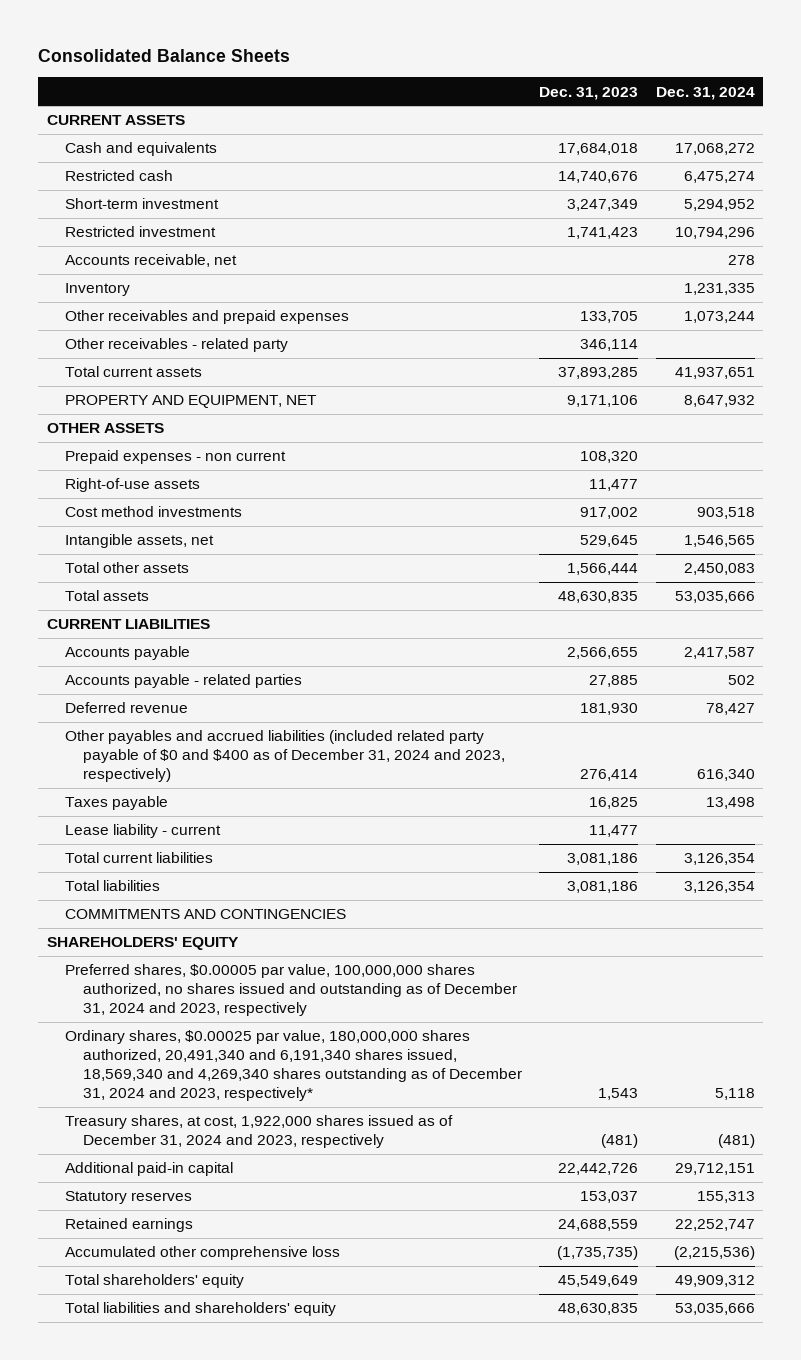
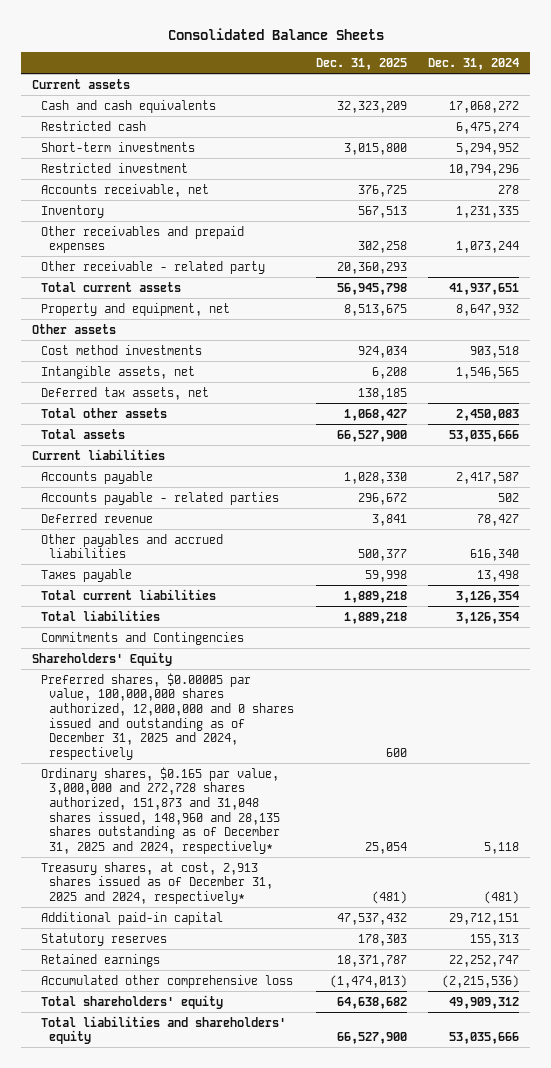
[539,86,639,100] Dec. 31, 2023 -> none
none -> [315,57,407,70] Dec. 31, 2025
[46,115,185,126] CURRENT ASSETS -> [31,78,130,89] Current assets
[64,142,217,157] Cash and equivalents -> [40,99,216,113] Cash and cash equivalents
[64,198,219,210] Short-term investment -> [40,141,195,152] Short-term investments
[64,338,288,353] Other receivables - related party -> [40,260,265,274] Other receivable - related party
[64,450,286,465] Prepaid expenses - non current -> none
[64,478,200,493] Right-of-use assets -> none
[64,395,317,409] PROPERTY AND EQUIPMENT, NET -> [40,302,230,316] Property and equipment, net
[46,423,164,434] OTHER ASSETS -> [31,323,116,334] Other assets
none -> [40,386,209,400] Deferred tax assets, net
[46,619,210,630] CURRENT LIABILITIES -> [31,448,165,460] Current liabilities
[64,730,506,783] Other payables and accrued liabilities (included related party payable of $0 and $400 as of December 31, 2024 and 2023, respectively) -> [40,533,223,559] Other payables and accrued liabilities
[64,824,221,839] Lease liability - current -> none
[64,909,346,920] COMMITMENTS AND CONTINGENCIES -> [40,631,244,645] Commitments and Contingencies
[46,937,239,951] SHAREHOLDERS' EQUITY -> [31,651,172,666] Shareholders' Equity
[64,964,518,1017] Preferred shares, $0.00005 par value, 100,000,000 shares authorized, no shares issued and outstanding as of December 31, 2024 and 2023, respectively -> [40,672,295,760] Preferred shares, $0.00005 par value, 100,000,000 shares authorized, 12,000,000 and 0 shares issued and outstanding as of December 31, 2025 and 2024, respectively
[64,1030,523,1102] Ordinary shares, $0.00025 par value, 180,000,000 shares authorized, 20,491,340 and 6,191,340 shares issued, 18,569,340 and 4,269,340 shares outstanding as of December 31, 2024 and 2023, respectively* -> [40,766,281,854] Ordinary shares, $0.165 par value, 3,000,000 and 272,728 shares authorized, 151,873 and 31,048 shares issued, 148,960 and 28,135 shares outstanding as of December 31, 2025 and 2024, respectively*
[64,1115,453,1149] Treasury shares, at cost, 1,922,000 shares issued as of December 31, 2024 and 2023, respectively -> [40,861,274,904] Treasury shares, at cost, 2,913 shares issued as of December 31, 2025 and 2024, respectively*

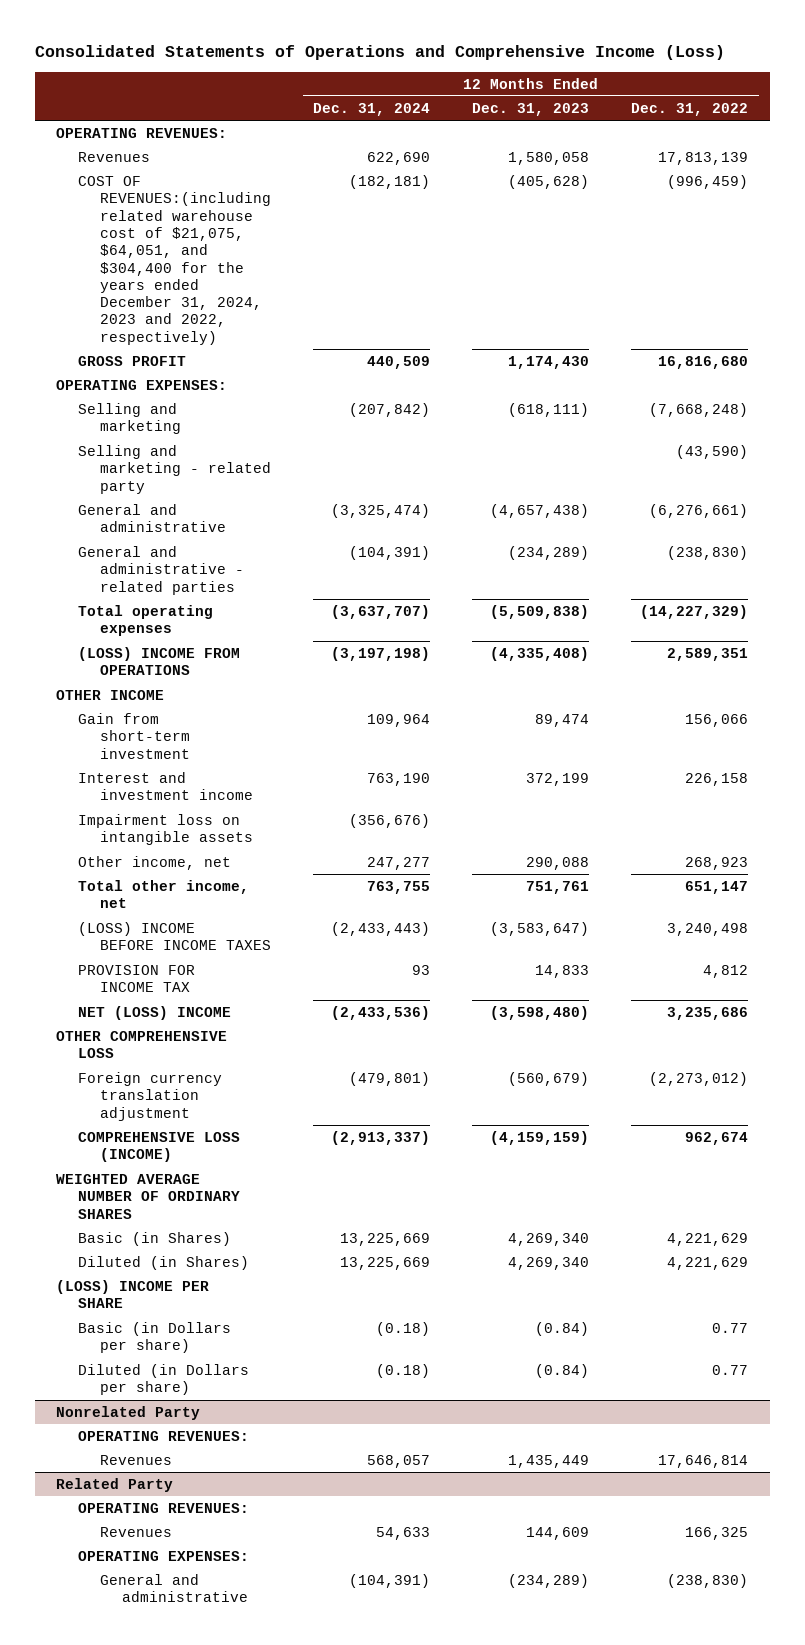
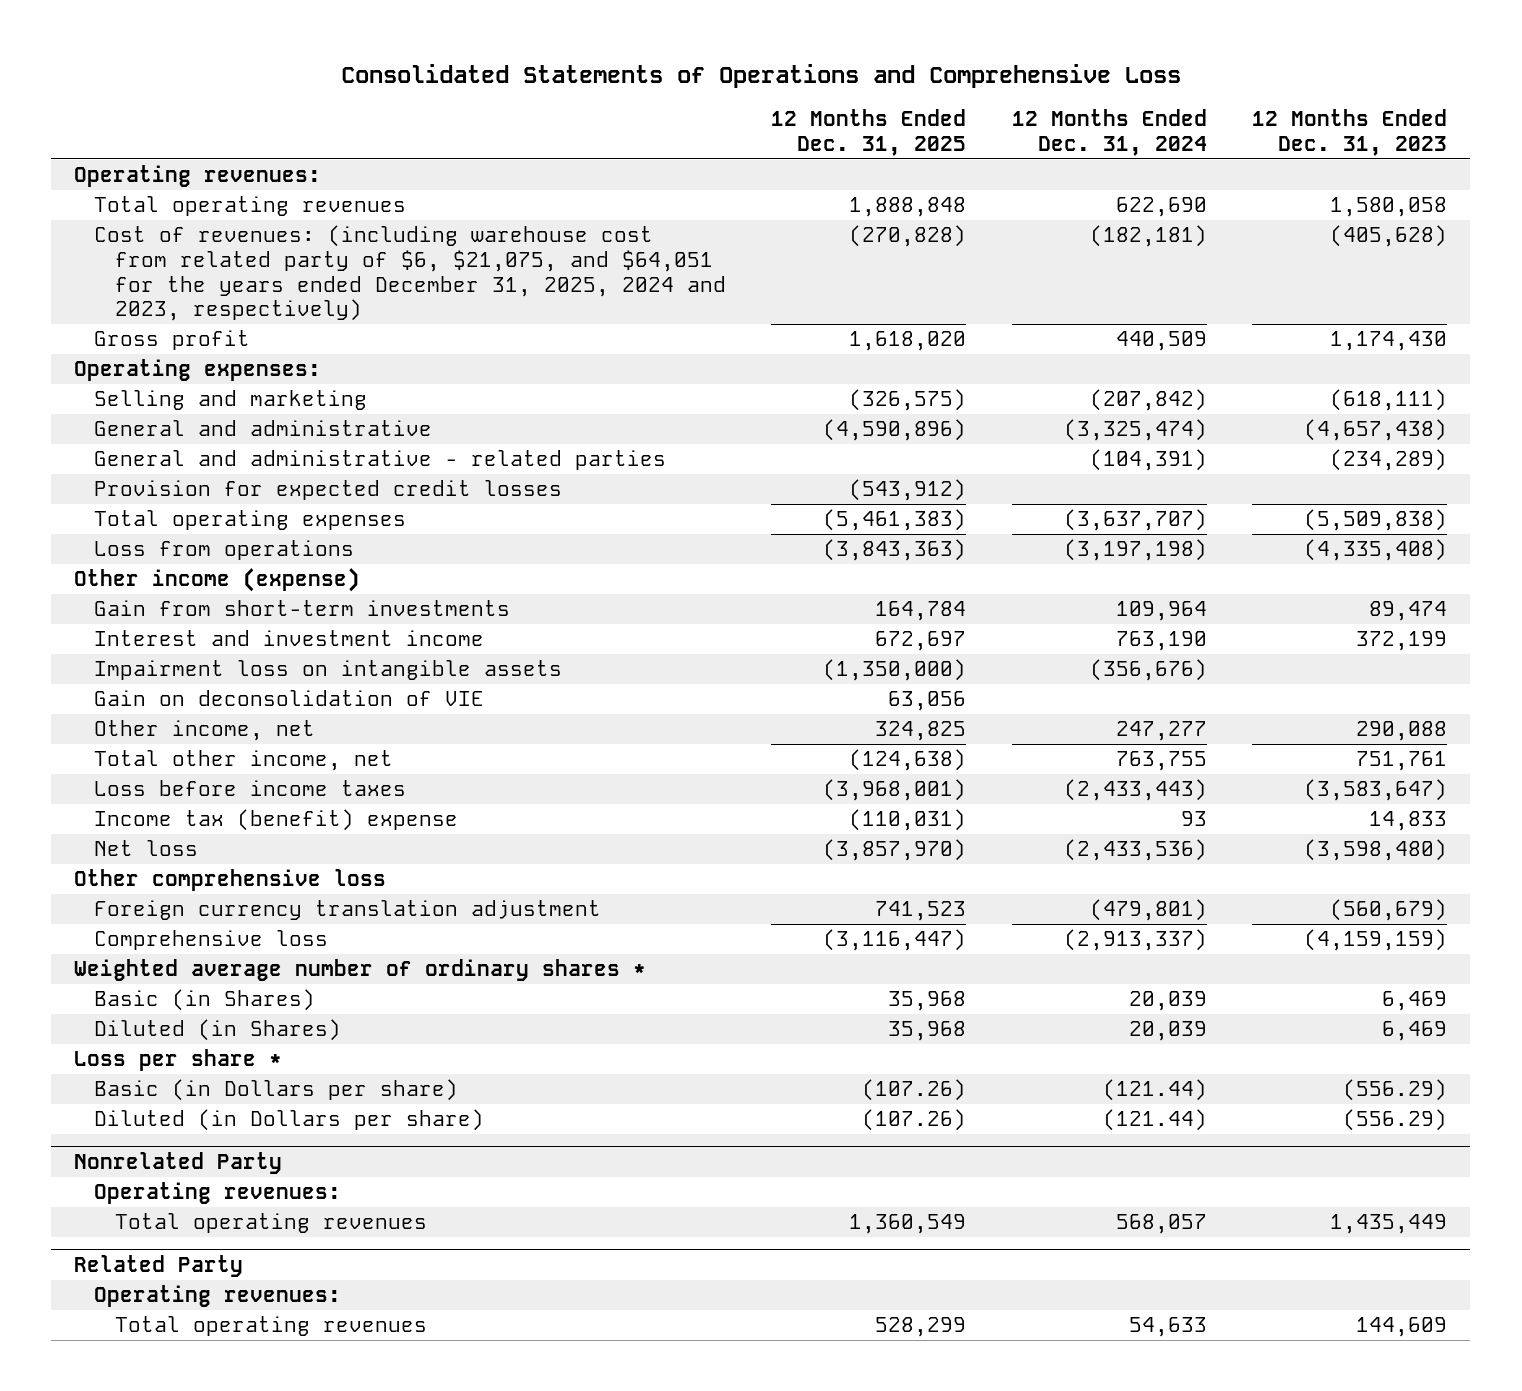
[35,45,726,61] Consolidated Statements of Operations and Comprehensive Income (Loss) -> [340,64,1181,89] Consolidated Statements of Operations and Comprehensive Loss
[631,102,749,116] Dec. 31, 2022 -> none
none -> [771,109,967,156] 12 Months Ended Dec. 31, 2025
[56,127,228,138] OPERATING REVENUES: -> [74,165,322,188] Operating revenues:
[78,151,151,162] Revenues -> [94,196,407,217] Total operating revenues
[78,175,272,345] COST OF REVENUES:(including related warehouse cost of $21,075, $64,051, and $304,400 for the years ended December 31, 2024, 2023 and 2022, respectively) -> [94,225,726,322] Cost of revenues: (including warehouse cost from related party of $6, $21,075, and $64,051 for the years ended December 31, 2025, 2024 and 2023, respectively)
[78,355,187,366] GROSS PROFIT -> [94,330,251,351] Gross profit
[56,379,228,390] OPERATING EXPENSES: -> [74,359,322,382] Operating expenses:
[78,444,272,494] Selling and marketing - related party -> none
none -> [94,480,563,501] Provision for expected credit losses
[78,646,241,676] (LOSS) INCOME FROM OPERATIONS -> [94,540,355,561] Loss from operations
[56,689,165,700] OTHER INCOME -> [74,568,361,593] Other income (expense)
[78,712,191,759] Gain from short-term investment -> [94,600,511,617] Gain from short-term investments
none -> [94,690,485,707] Gain on deconsolidation of VIE
[78,921,272,951] (LOSS) INCOME BEFORE INCOME TAXES -> [94,780,407,797] Loss before income taxes
[78,964,196,993] PROVISION FOR INCOME TAX -> [94,809,459,832] Income tax (benefit) expense
[78,1005,232,1020] NET (LOSS) INCOME -> [94,840,199,857] Net loss
[56,1030,228,1059] OTHER COMPREHENSIVE LOSS -> [74,869,387,892] Other comprehensive loss
[78,1131,241,1163] COMPREHENSIVE LOSS (INCOME) -> [94,930,329,951] Comprehensive loss
[56,1173,241,1219] WEIGHTED AVERAGE NUMBER OF ORDINARY SHARES -> [74,959,647,982] Weighted average number of ordinary shares *
[340,1232,431,1246] 13,225,669 -> [1128,991,1207,1012] 20,039
[508,1232,590,1246] 4,269,340 -> [1382,991,1448,1012] 6,469
[340,1256,431,1270] 13,225,669 -> [1128,1021,1207,1042] 20,039
[508,1256,590,1270] 4,269,340 -> [1382,1021,1448,1042] 6,469
[56,1279,210,1309] (LOSS) INCOME PER SHARE -> [74,1049,283,1072] Loss per share *
[376,1321,431,1336] (0.18) -> [1102,1079,1207,1102] (121.44)
[535,1321,590,1336] (0.84) -> [1343,1079,1448,1102] (556.29)
[376,1363,431,1378] (0.18) -> [1102,1109,1207,1132] (121.44)
[535,1363,590,1378] (0.84) -> [1343,1109,1448,1132] (556.29)
[78,1430,250,1441] OPERATING REVENUES: -> [94,1182,342,1205] Operating revenues:
[100,1454,173,1465] Revenues -> [114,1213,427,1234] Total operating revenues
[78,1550,250,1561] OPERATING EXPENSES: -> none
[100,1573,248,1603] General and administrative -> none
[78,1502,250,1513] OPERATING REVENUES: -> [94,1285,342,1308] Operating revenues:
[100,1526,173,1537] Revenues -> [114,1316,427,1337] Total operating revenues

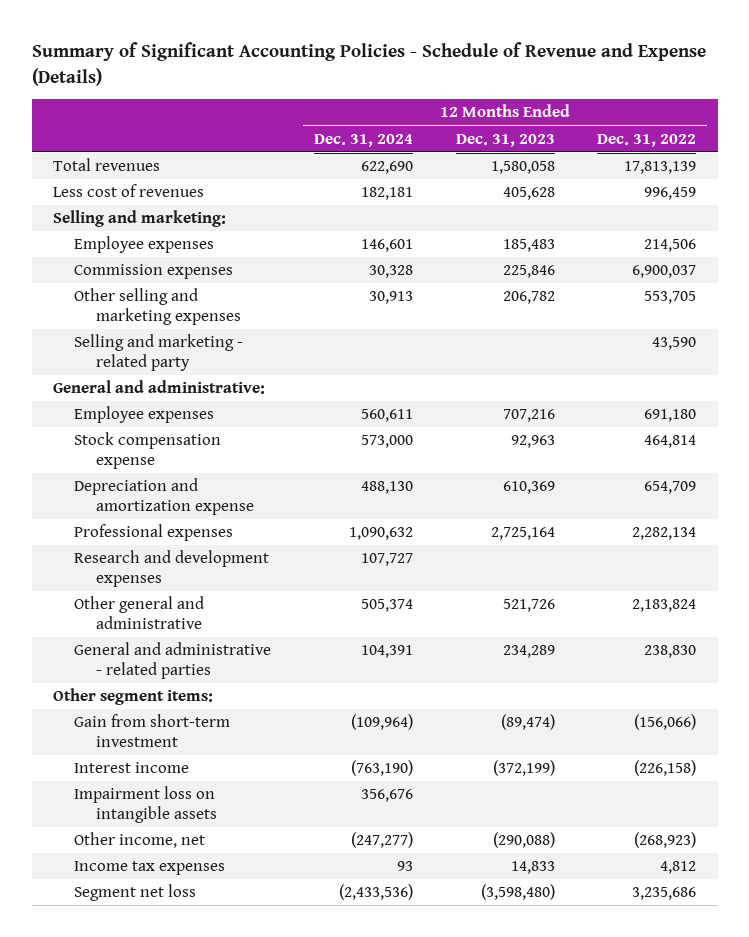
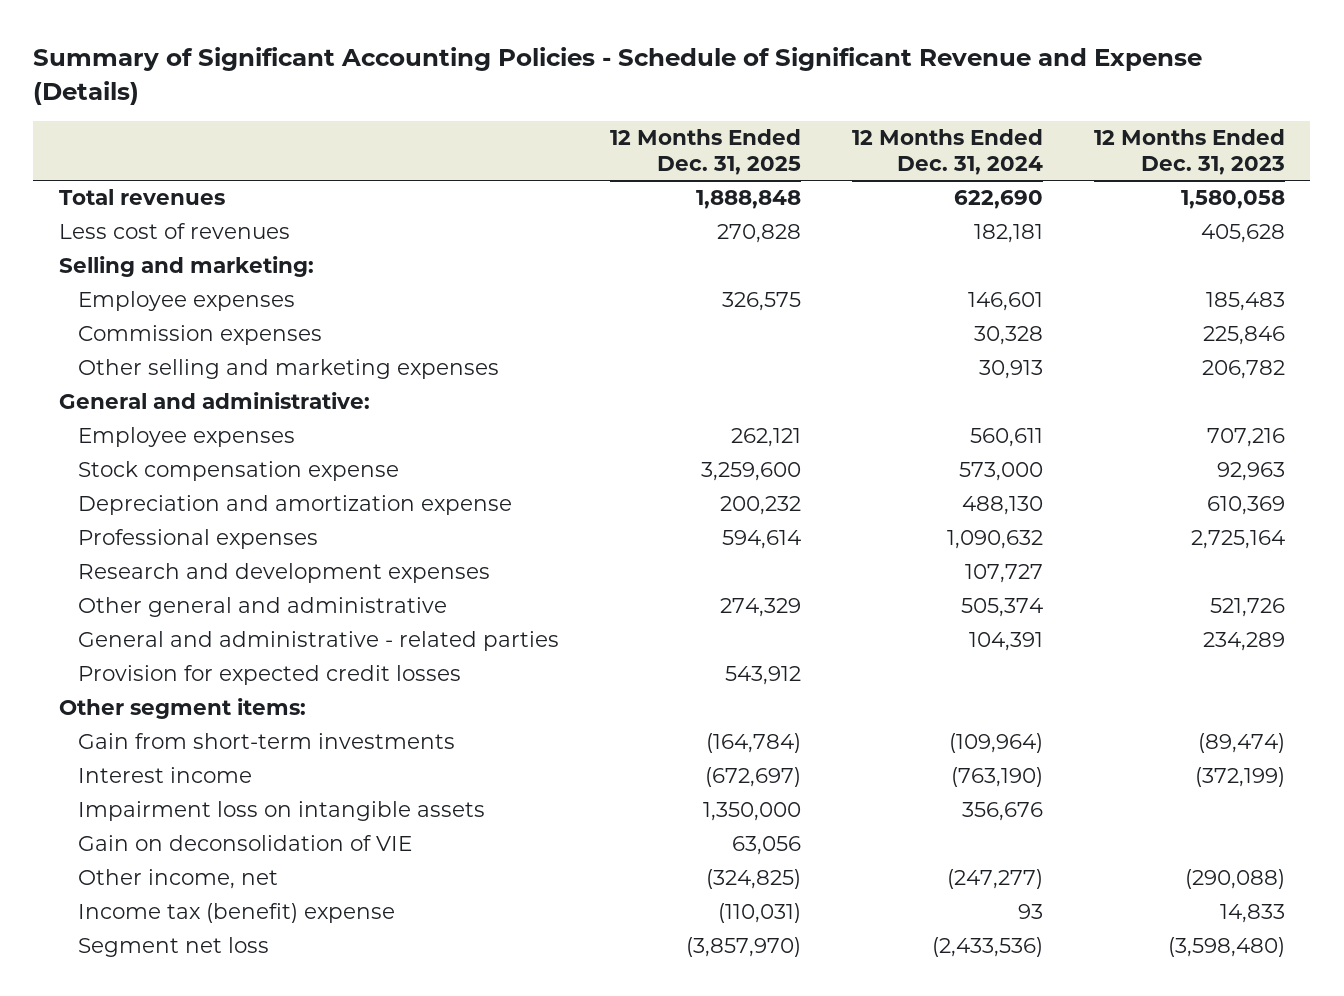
[31,42,706,86] Summary of Significant Accounting Policies - Schedule of Revenue and Expense (Details) -> [33,47,1203,105] Summary of Significant Accounting Policies - Schedule of Significant Revenue and Expense (Details)
[597,133,697,147] Dec. 31, 2022 -> none
none -> [610,129,802,175] 12 Months Ended Dec. 31, 2025
[74,334,244,372] Selling and marketing - related party -> none
none -> [78,665,462,686] Provision for expected credit losses
[74,714,231,748] Gain from short-term investment -> [78,733,456,750] Gain from short-term investments
none -> [78,835,413,852] Gain on deconsolidation of VIE
[74,861,226,876] Income tax expenses -> [78,903,396,924] Income tax (benefit) expense

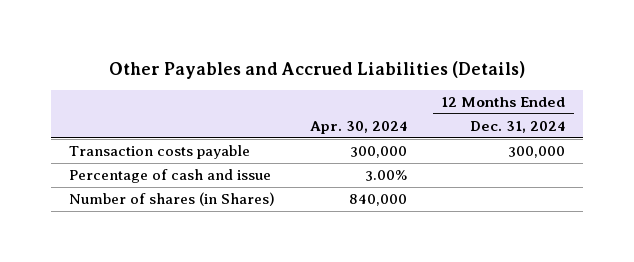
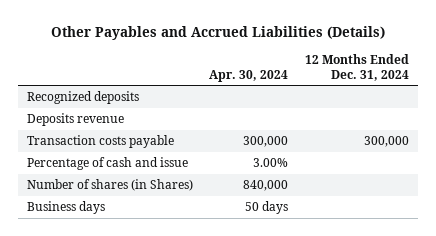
none -> [26,91,139,105] Recognized deposits
none -> [26,113,124,127] Deposits revenue
none -> [26,201,105,215] Business days

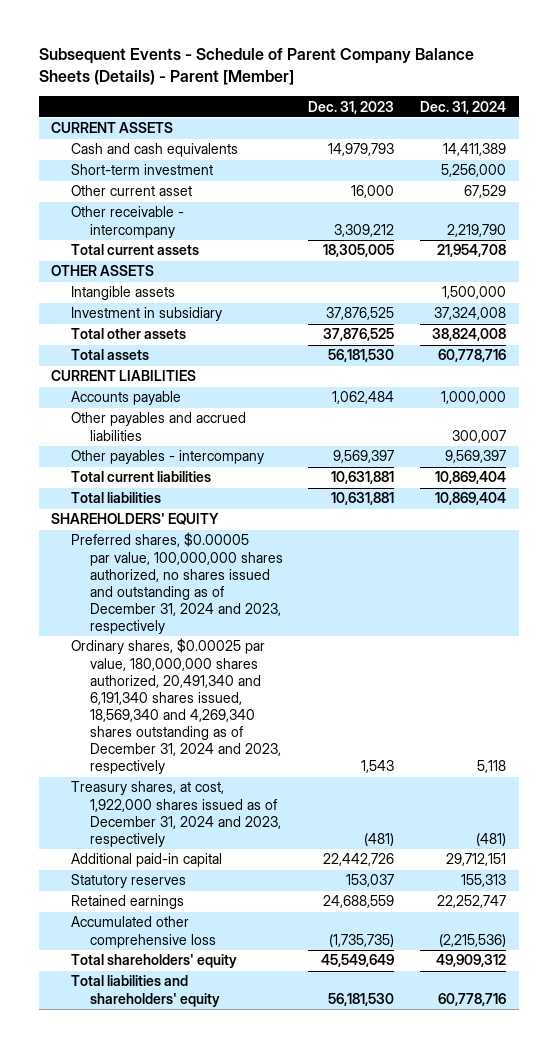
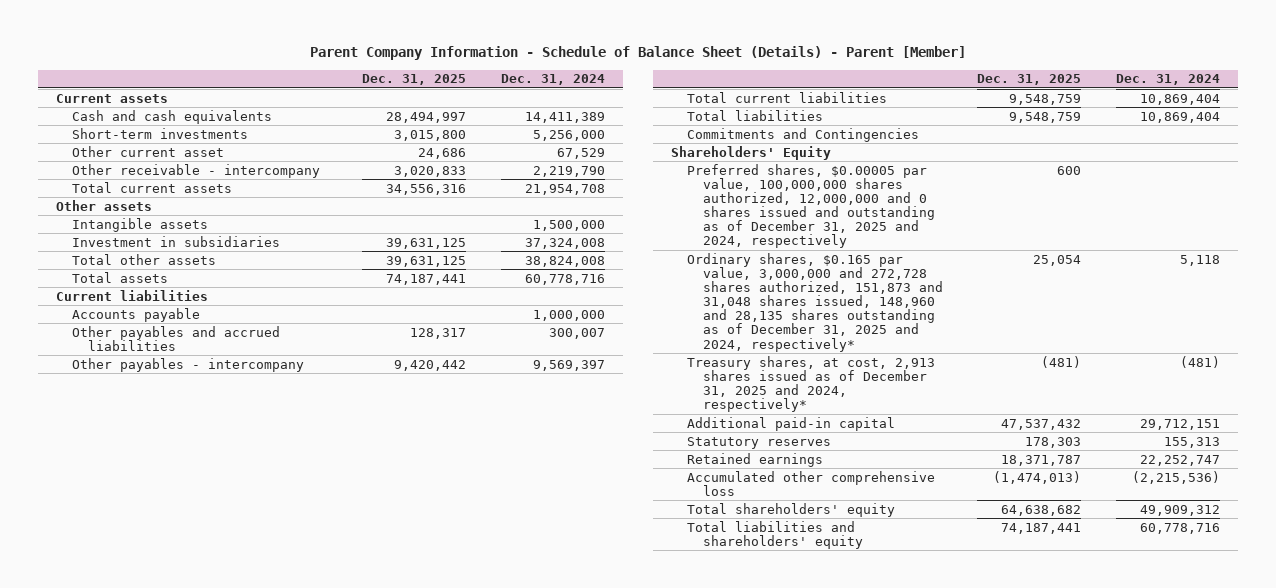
[38,48,474,86] Subsequent Events - Schedule of Parent Company Balance Sheets (Details) - Parent [Member] -> [309,46,966,61] Parent Company Information - Schedule of Balance Sheet (Details) - Parent [Member]
[308,100,395,114] Dec. 31, 2023 -> none
none -> [362,74,467,86] Dec. 31, 2025
[51,122,174,134] CURRENT ASSETS -> [55,93,168,103] Current assets
[70,164,213,176] Short-term investment -> [71,127,248,139] Short-term investments
[51,265,155,277] OTHER ASSETS -> [55,199,152,211] Other assets
[70,307,222,322] Investment in subsidiary -> [71,235,280,247] Investment in subsidiaries
[51,370,197,382] CURRENT LIABILITIES -> [55,289,208,301] Current liabilities
none -> [686,127,919,142] Commitments and Contingencies
[51,513,220,526] SHAREHOLDERS' EQUITY -> [670,145,831,160] Shareholders' Equity
[70,532,284,635] Preferred shares, $0.00005 par value, 100,000,000 shares authorized, no shares issued and outstanding as of December 31, 2024 and 2023, respectively -> [686,163,935,249] Preferred shares, $0.00005 par value, 100,000,000 shares authorized, 12,000,000 and 0 shares issued and outstanding as of December 31, 2025 and 2024, respectively
[70,638,282,775] Ordinary shares, $0.00025 par value, 180,000,000 shares authorized, 20,491,340 and 6,191,340 shares issued, 18,569,340 and 4,269,340 shares outstanding as of December 31, 2024 and 2023, respectively -> [686,252,943,352] Ordinary shares, $0.165 par value, 3,000,000 and 272,728 shares authorized, 151,873 and 31,048 shares issued, 148,960 and 28,135 shares outstanding as of December 31, 2025 and 2024, respectively*
[70,781,282,847] Treasury shares, at cost, 1,922,000 shares issued as of December 31, 2024 and 2023, respectively -> [686,355,935,413] Treasury shares, at cost, 2,913 shares issued as of December 31, 2025 and 2024, respectively*

